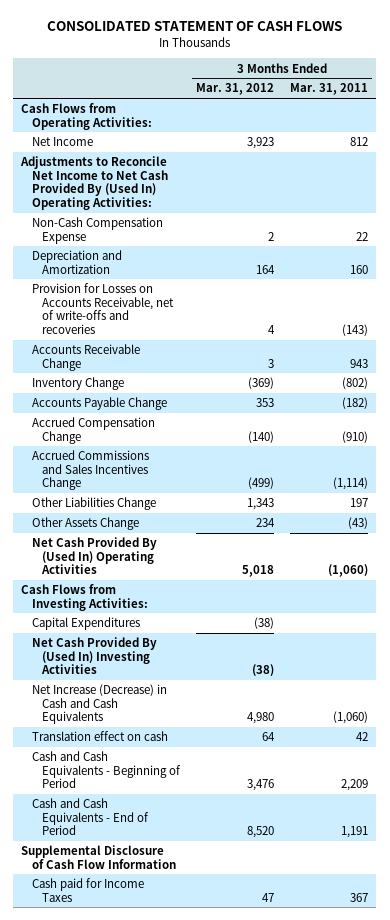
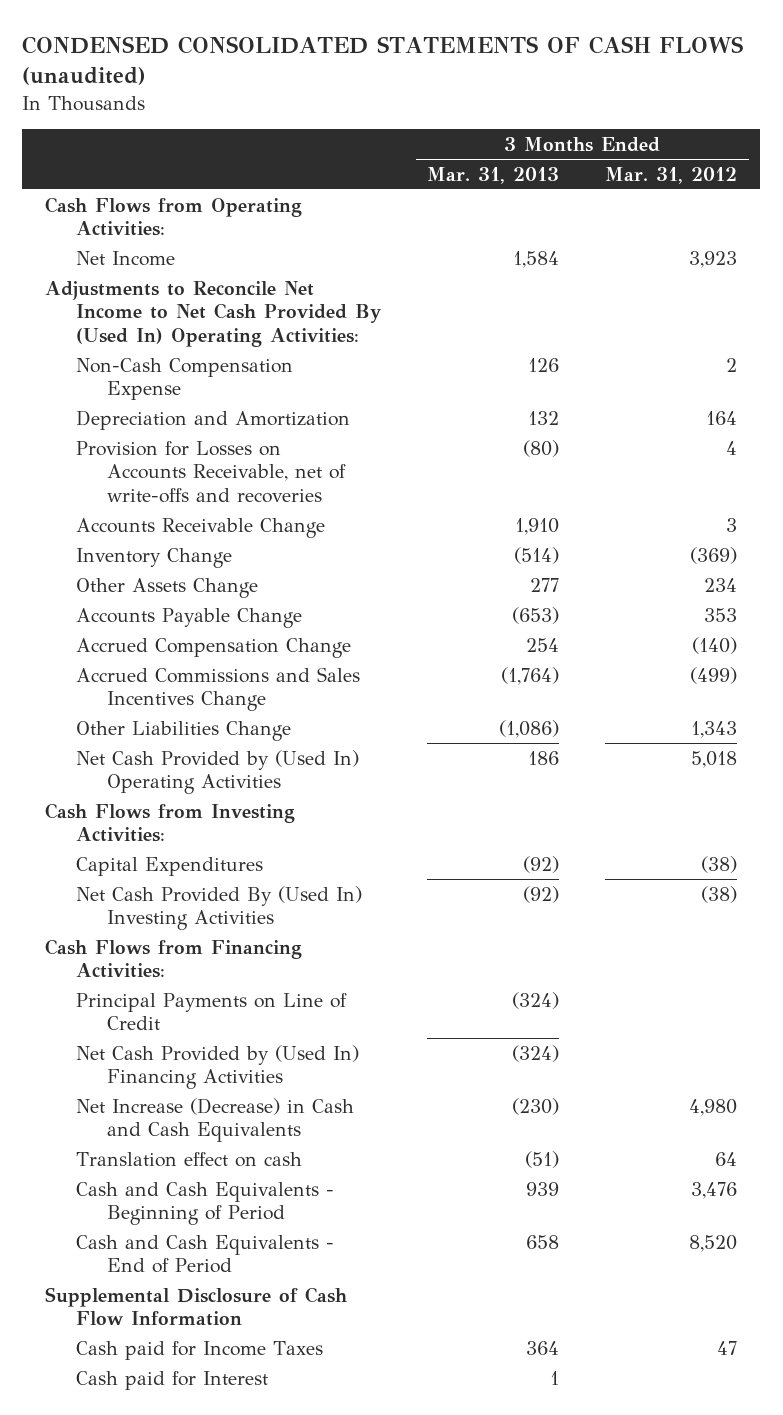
[46,21,342,32] CONSOLIDATED STATEMENT OF CASH FLOWS -> [22,35,744,86] CONDENSED CONSOLIDATED STATEMENTS OF CASH FLOWS (unaudited)
[290,83,369,96] Mar. 31, 2011 -> none
none -> [427,166,560,184] Mar. 31, 2013
[31,517,139,531] Other Assets Change -> [76,577,259,598] Other Assets Change
[31,537,157,575] Net Cash Provided By (Used In) Operating Activities -> [76,749,360,795] Net Cash Provided by (Used In) Operating Activities
none -> [45,938,303,979] Cash Flows from Financing Activities:
none -> [76,992,348,1031] Principal Payments on Line of Credit
none -> [76,1044,360,1090] Net Cash Provided by (Used In) Financing Activities
none -> [76,1370,269,1390] Cash paid for Interest

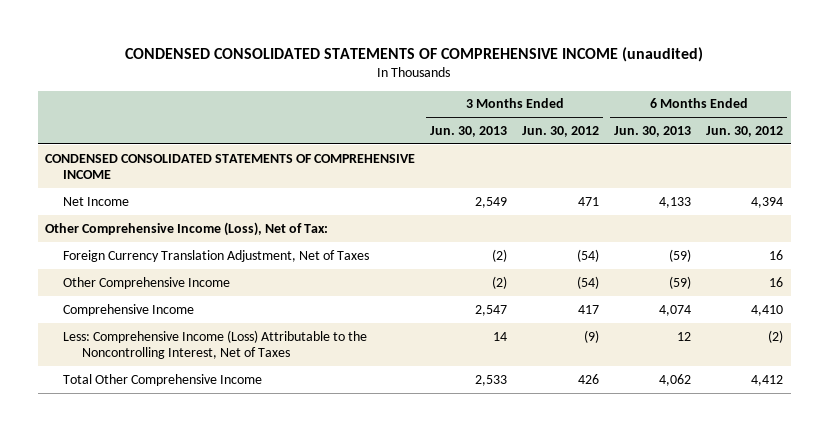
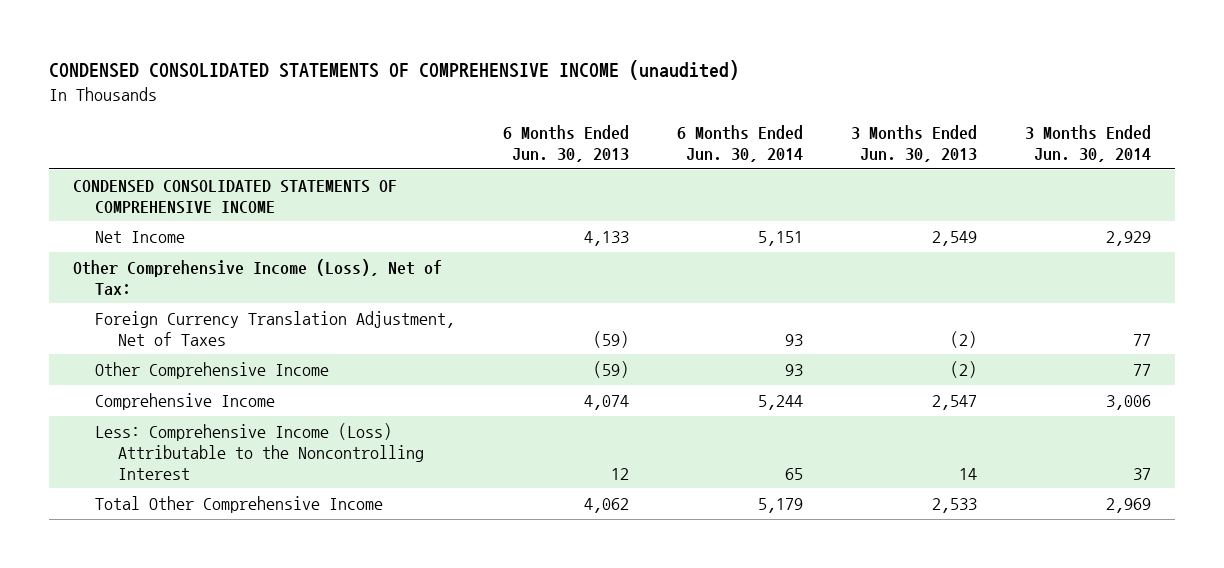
[522,125,600,137] Jun. 30, 2012 -> none
[706,125,784,137] Jun. 30, 2012 -> none
none -> [677,125,804,163] 6 Months Ended Jun. 30, 2014
none -> [1025,125,1152,163] 3 Months Ended Jun. 30, 2014
[63,329,368,360] Less: Comprehensive Income (Loss) Attributable to the Noncontrolling Interest, Net of Taxes -> [95,422,424,480] Less: Comprehensive Income (Loss) Attributable to the Noncontrolling Interest

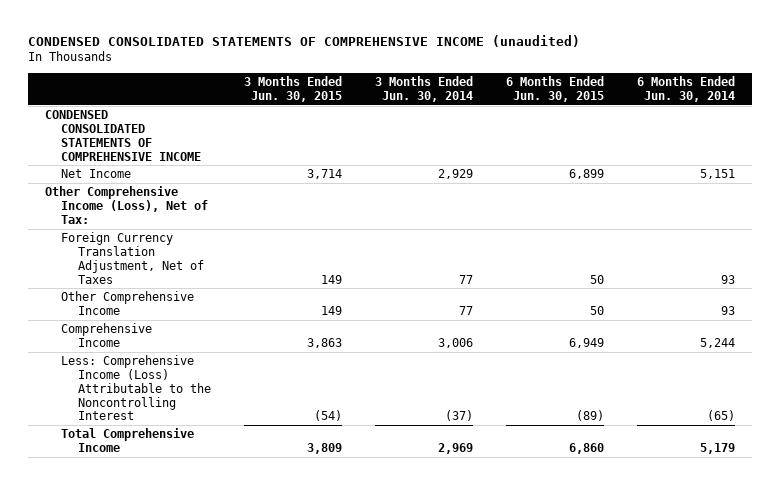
[503,125,630,163] 6 Months Ended Jun. 30, 2013 -> none
[851,125,978,163] 3 Months Ended Jun. 30, 2013 -> none
none -> [243,75,342,102] 3 Months Ended Jun. 30, 2015
none -> [506,75,605,102] 6 Months Ended Jun. 30, 2015
[785,467,804,480] 65 -> [707,410,736,422] (65)
[1133,467,1152,480] 37 -> [444,410,473,422] (37)
[95,495,384,513] Total Other Comprehensive Income -> [61,428,195,452] Total Comprehensive Income

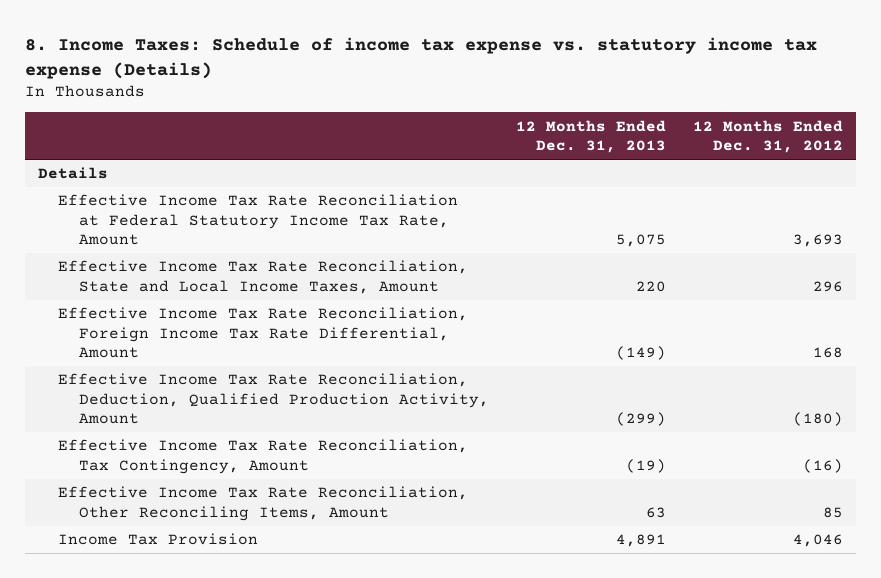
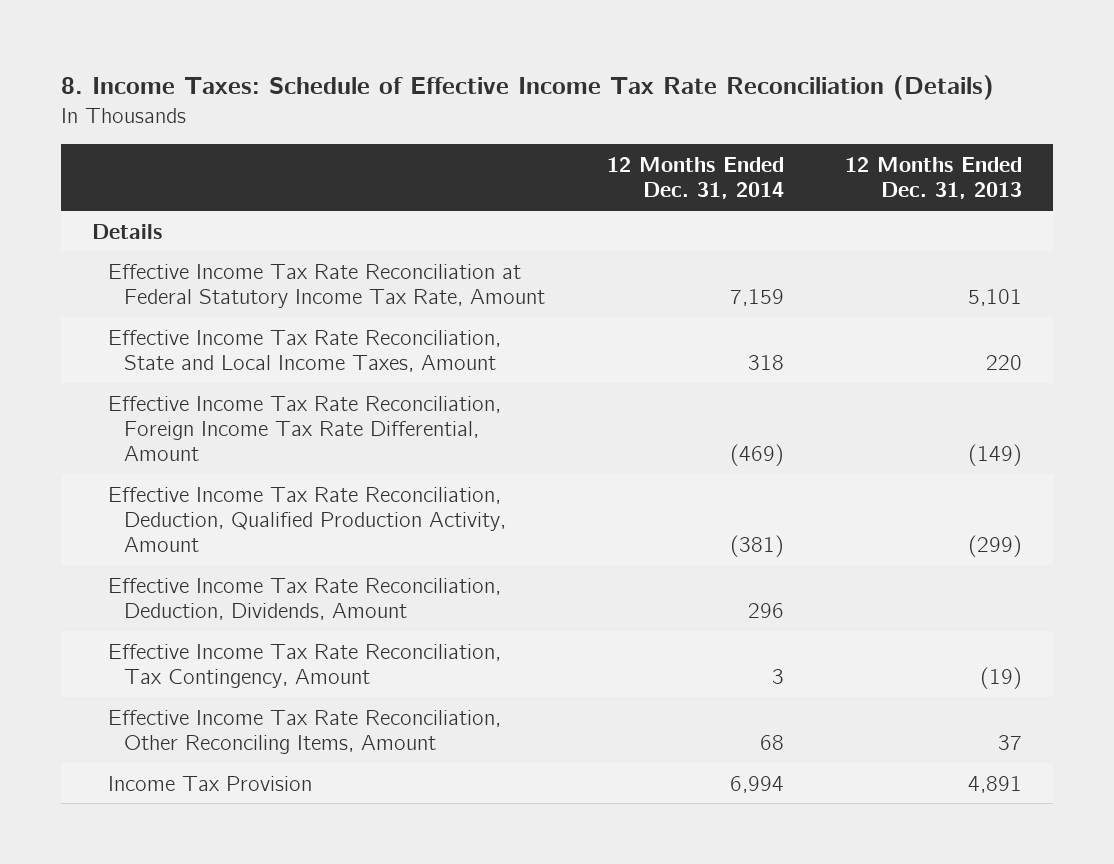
[24,36,817,79] 8. Income Taxes: Schedule of income tax expense vs. statutory income tax expense (Details) -> [61,75,995,101] 8. Income Taxes: Schedule of Effective Income Tax Rate Reconciliation (Details)
[692,119,843,154] 12 Months Ended Dec. 31, 2012 -> none
none -> [606,156,784,200] 12 Months Ended Dec. 31, 2014
[615,234,666,248] 5,075 -> [968,289,1023,307] 5,101
none -> [108,577,502,621] Effective Income Tax Rate Reconciliation, Deduction, Dividends, Amount
[645,506,666,518] 63 -> [998,735,1023,751] 37

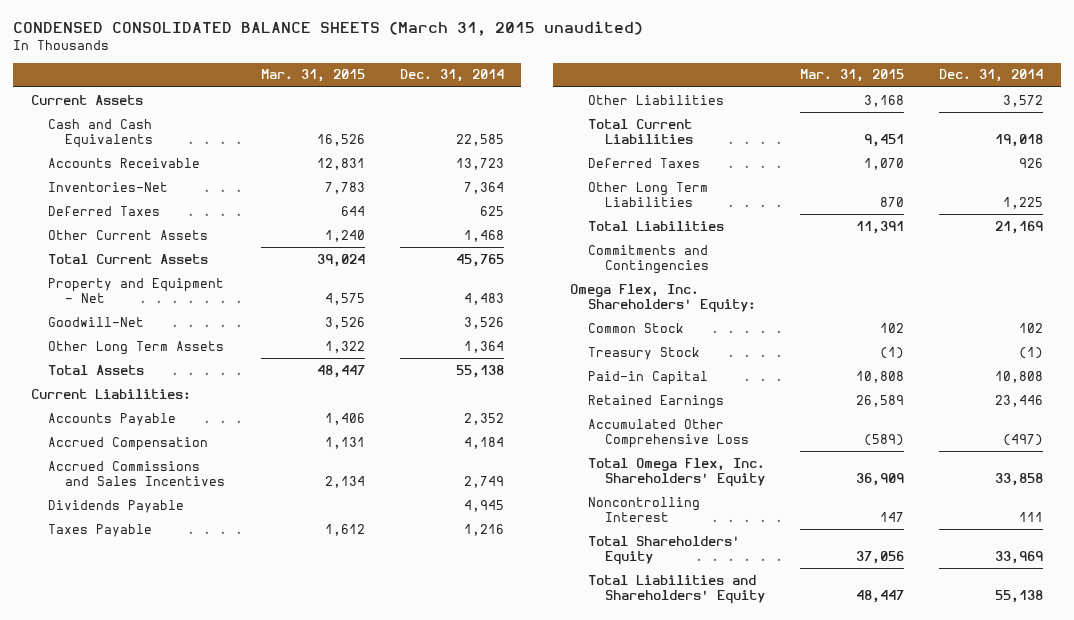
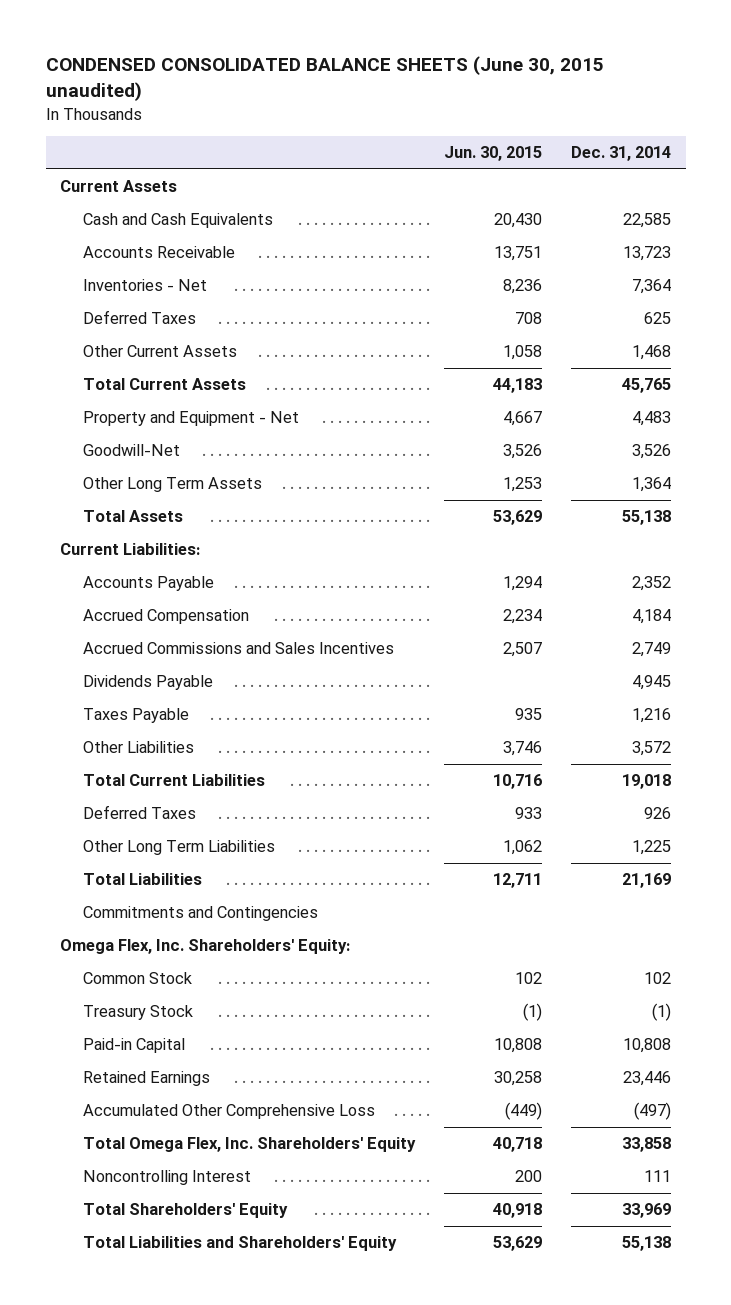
[13,20,644,36] CONDENSED CONSOLIDATED BALANCE SHEETS (March 31, 2015 unaudited) -> [45,56,604,102] CONDENSED CONSOLIDATED BALANCE SHEETS (June 30, 2015 unaudited)
[260,69,365,83] Mar. 31, 2015 -> none
none -> [444,146,543,162] Jun. 30, 2015
[48,181,169,192] Inventories-Net -> [83,279,208,292] Inventories - Net

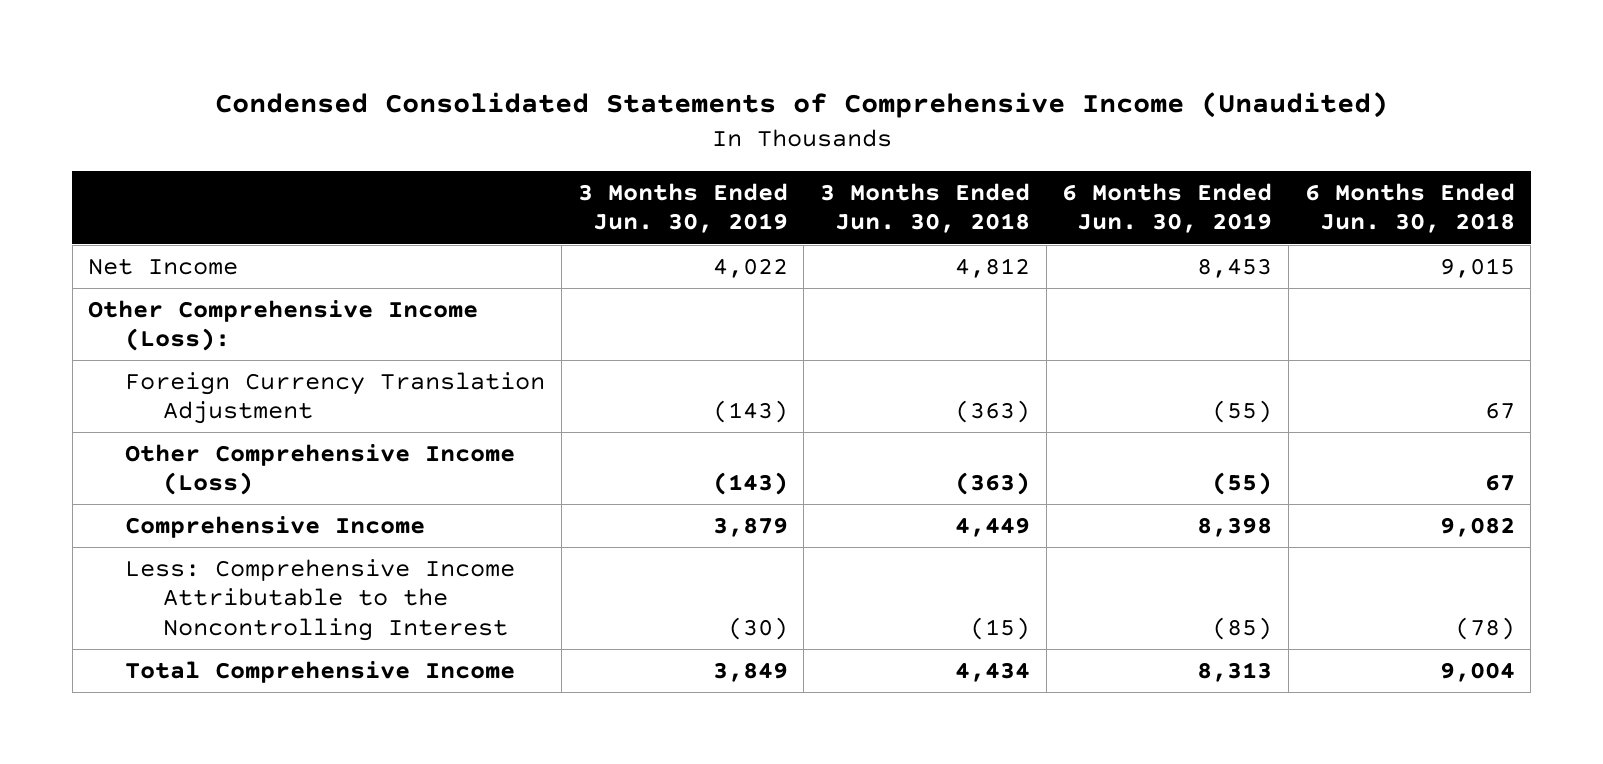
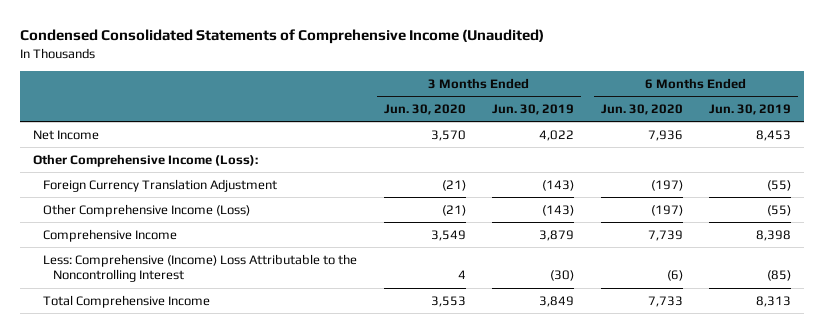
[820,183,1031,234] 3 Months Ended Jun. 30, 2018 -> none
[1304,183,1515,234] 6 Months Ended Jun. 30, 2018 -> none
none -> [383,103,466,115] Jun. 30, 2020
none -> [600,103,683,115] Jun. 30, 2020
[125,559,516,641] Less: Comprehensive Income Attributable to the Noncontrolling Interest -> [43,253,358,283] Less: Comprehensive (Income) Loss Attributable to the Noncontrolling Interest

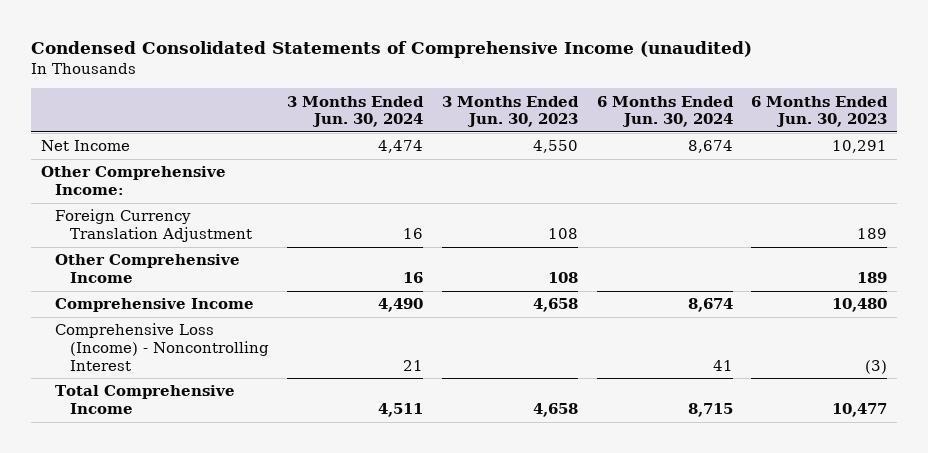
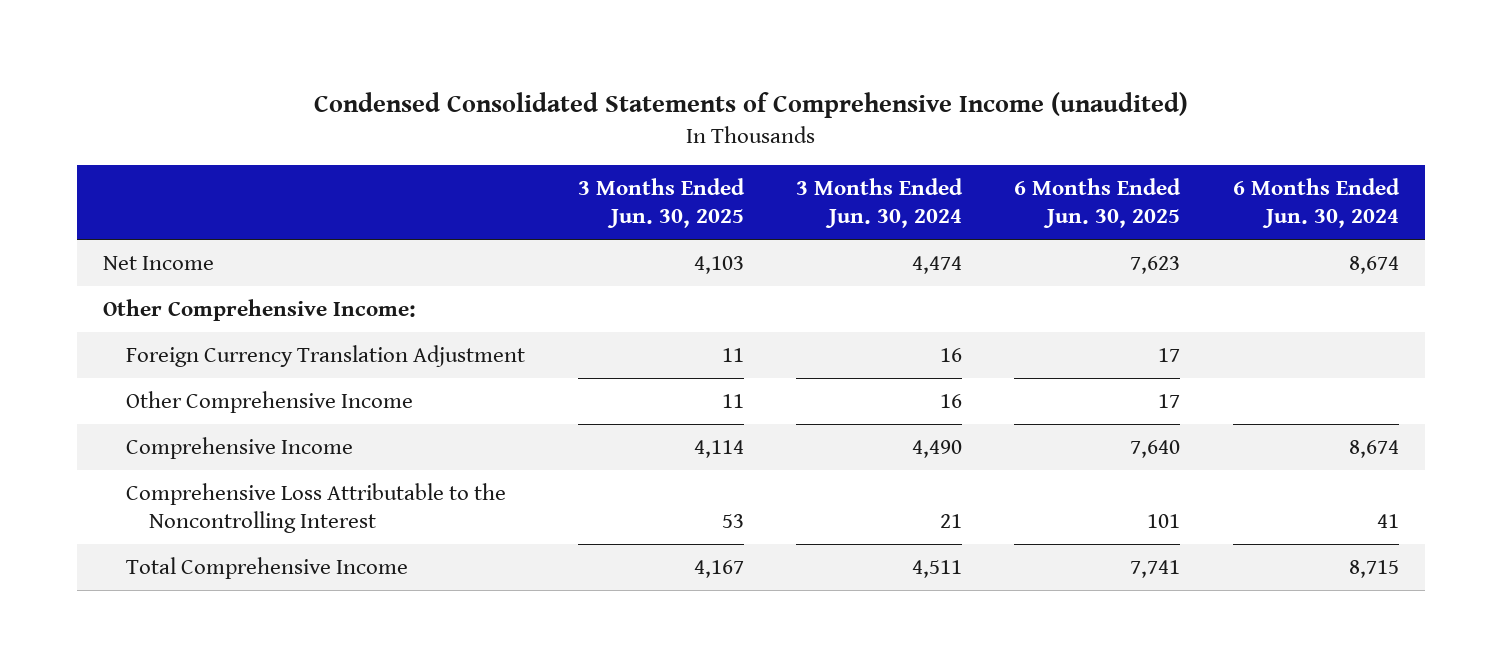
[442,95,580,128] 3 Months Ended Jun. 30, 2023 -> none
[751,95,889,128] 6 Months Ended Jun. 30, 2023 -> none
none -> [577,178,745,229] 3 Months Ended Jun. 30, 2025
none -> [1014,178,1182,229] 6 Months Ended Jun. 30, 2025
[55,323,269,371] Comprehensive Loss (Income) - Noncontrolling Interest -> [126,482,507,533] Comprehensive Loss Attributable to the Noncontrolling Interest

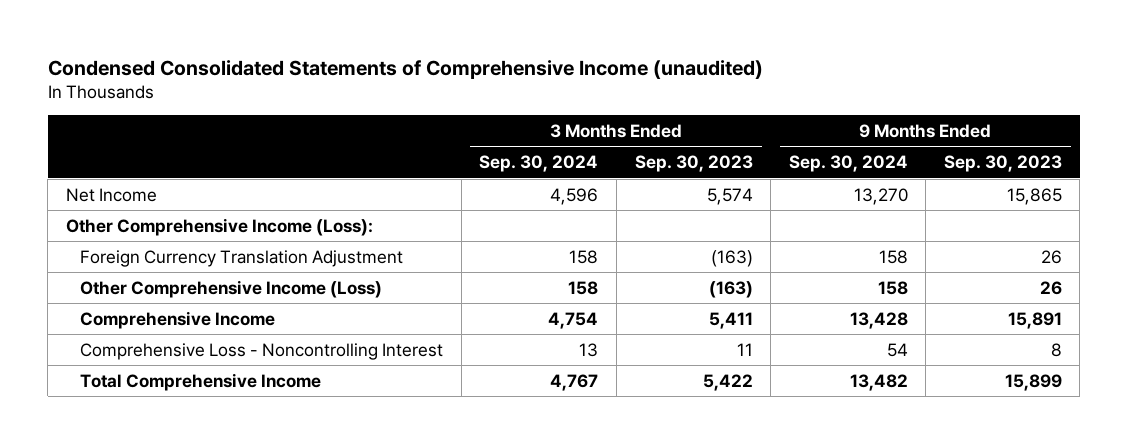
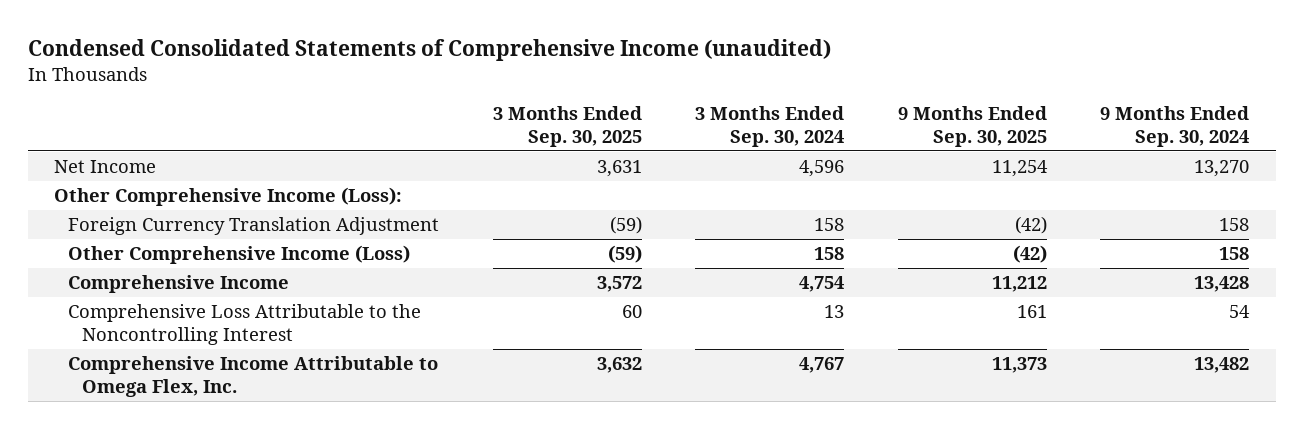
[634,155,753,173] Sep. 30, 2023 -> none
[943,155,1062,173] Sep. 30, 2023 -> none
none -> [492,106,642,147] 3 Months Ended Sep. 30, 2025
none -> [897,106,1047,147] 9 Months Ended Sep. 30, 2025
[80,342,444,360] Comprehensive Loss - Noncontrolling Interest -> [68,304,422,345] Comprehensive Loss Attributable to the Noncontrolling Interest
[80,372,322,391] Total Comprehensive Income -> [68,356,439,397] Comprehensive Income Attributable to Omega Flex, Inc.

